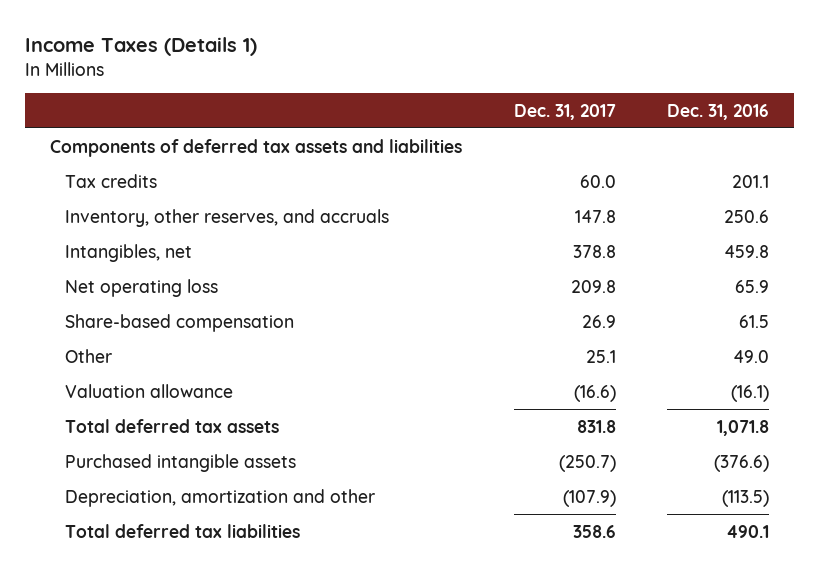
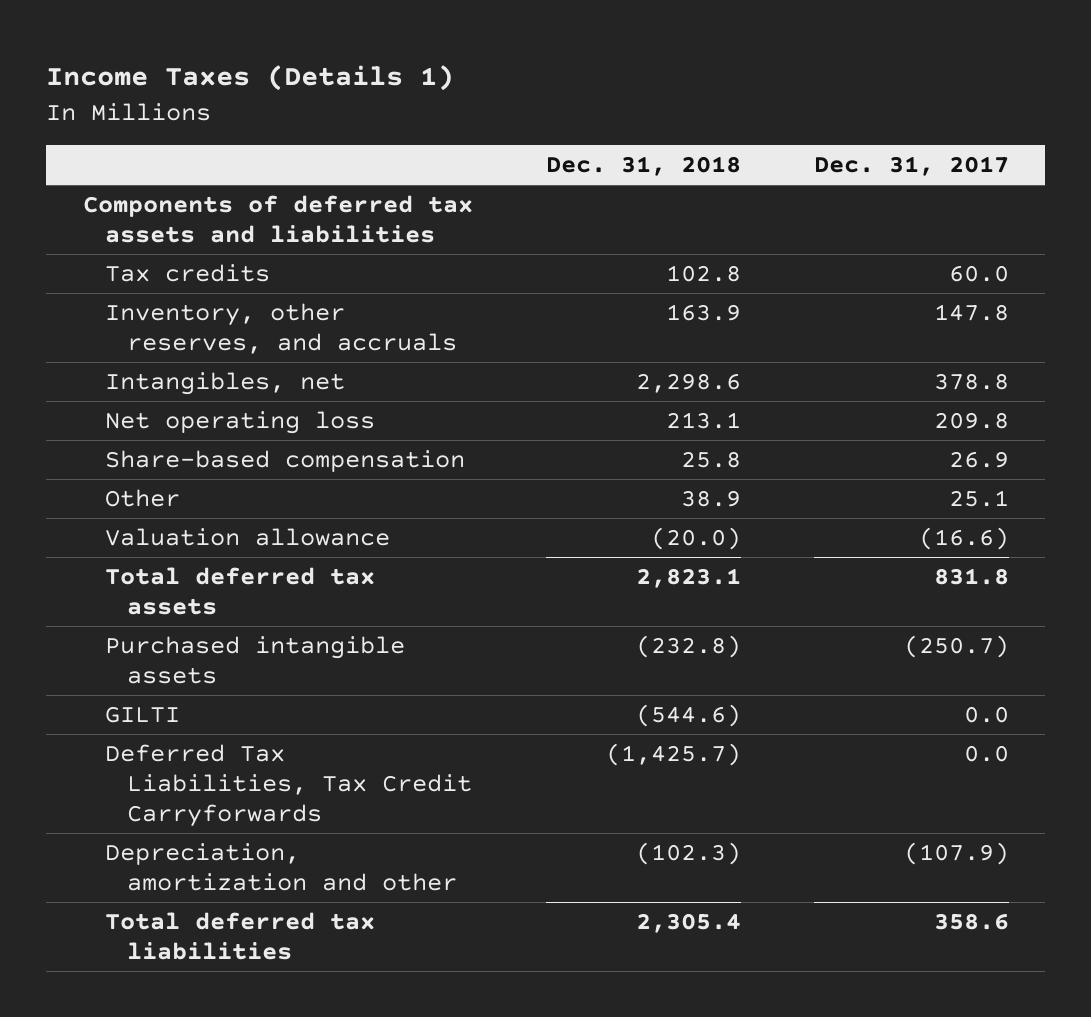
[666,103,769,120] Dec. 31, 2016 -> none
none -> [545,156,741,177] Dec. 31, 2018
none -> [105,706,181,724] GILTI
none -> [105,744,473,828] Deferred Tax Liabilities, Tax Credit Carryforwards

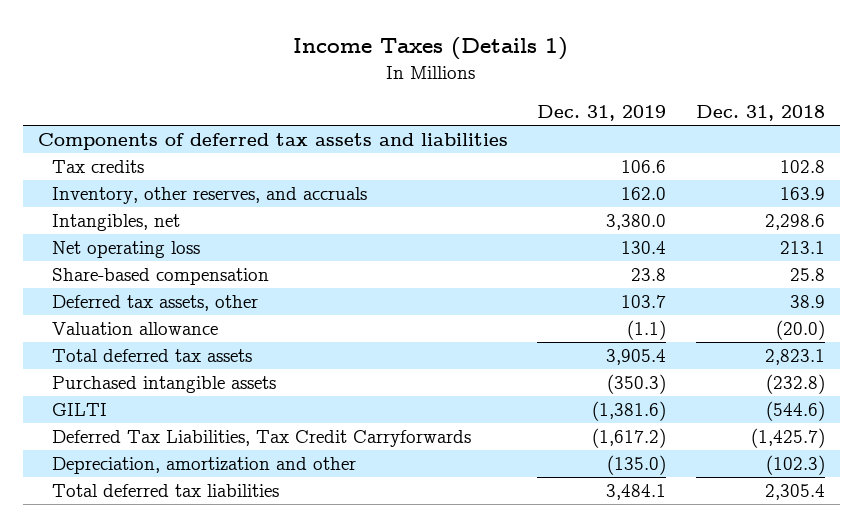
[813,156,1009,177] Dec. 31, 2017 -> none
none -> [537,105,667,122] Dec. 31, 2019
[105,489,181,508] Other -> [52,295,259,312] Deferred tax assets, other

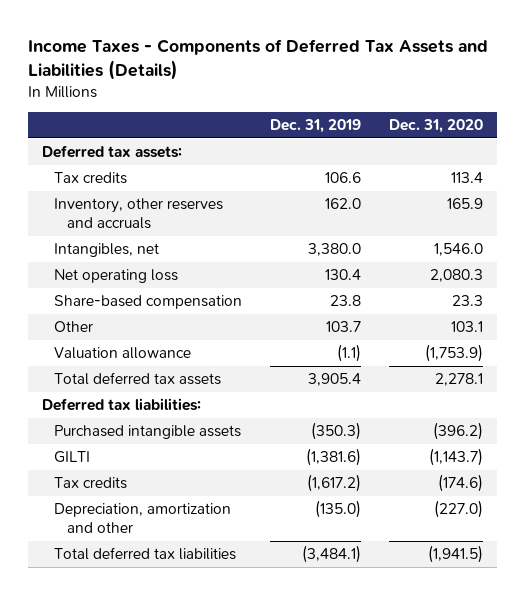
[293,36,569,60] Income Taxes (Details 1) -> [28,39,489,80] Income Taxes - Components of Deferred Tax Assets and Liabilities (Details)
[696,105,826,122] Dec. 31, 2018 -> none
none -> [388,118,483,133] Dec. 31, 2020
[37,133,508,151] Components of deferred tax assets and liabilities -> none
none -> [42,145,183,159] Deferred tax assets:
[52,187,368,205] Inventory, other reserves, and accruals -> [54,198,224,230] Inventory, other reserves and accruals
[52,295,259,312] Deferred tax assets, other -> [54,321,94,333] Other
none -> [42,398,202,412] Deferred tax liabilities:
[52,430,472,448] Deferred Tax Liabilities, Tax Credit Carryforwards -> [54,477,128,490] Tax credits
[606,484,667,501] 3,484.1 -> [302,545,362,564] (3,484.1)

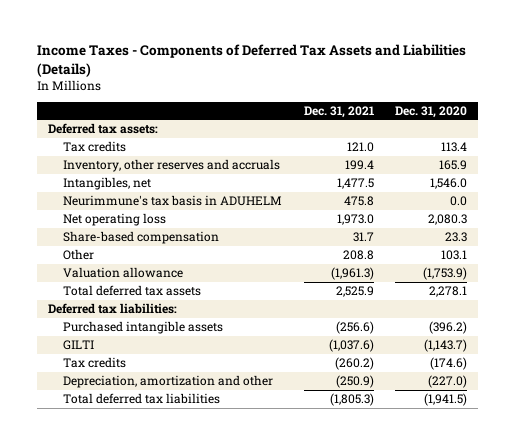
[270,118,362,133] Dec. 31, 2019 -> none
none -> [303,105,374,118] Dec. 31, 2021
none -> [63,195,283,207] Neurimmune's tax basis in ADUHELM

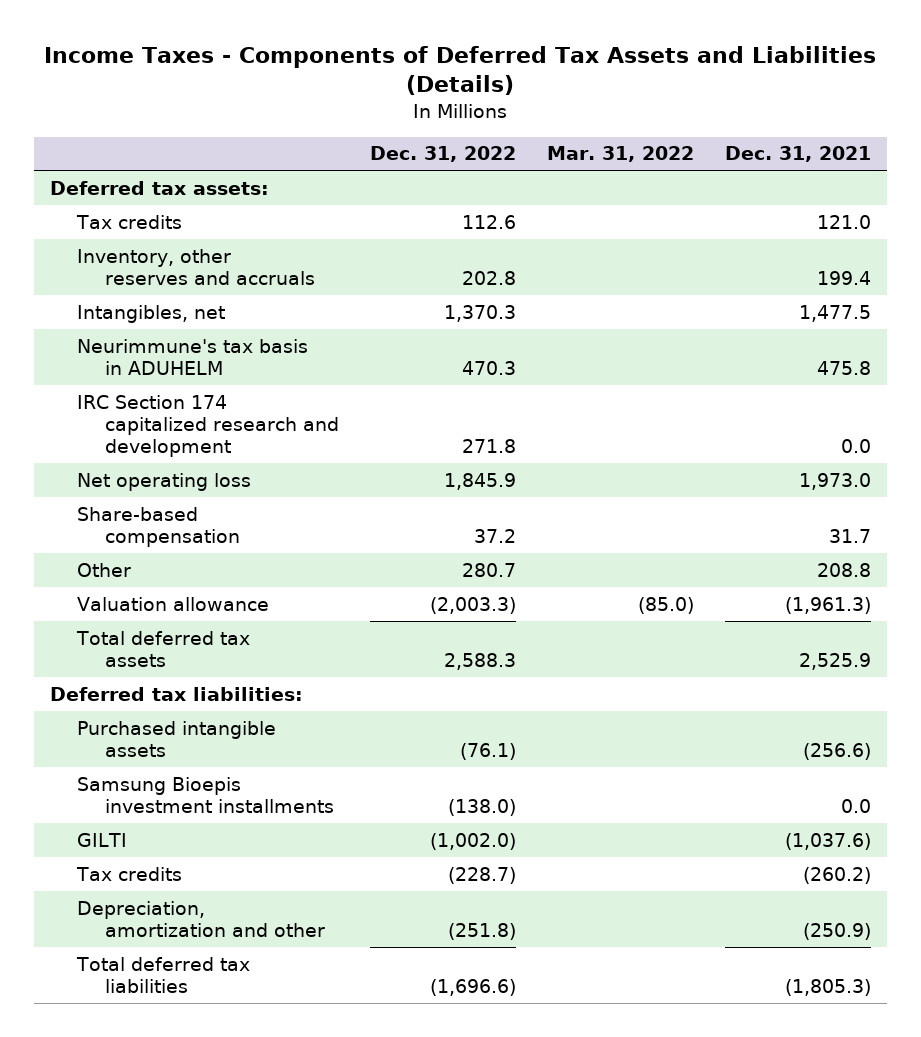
[395,105,468,118] Dec. 31, 2020 -> none
none -> [370,146,517,163] Dec. 31, 2022
none -> [547,146,695,163] Mar. 31, 2022
none -> [77,394,339,457] IRC Section 174 capitalized research and development
none -> [77,776,334,813] Samsung Bioepis investment installments

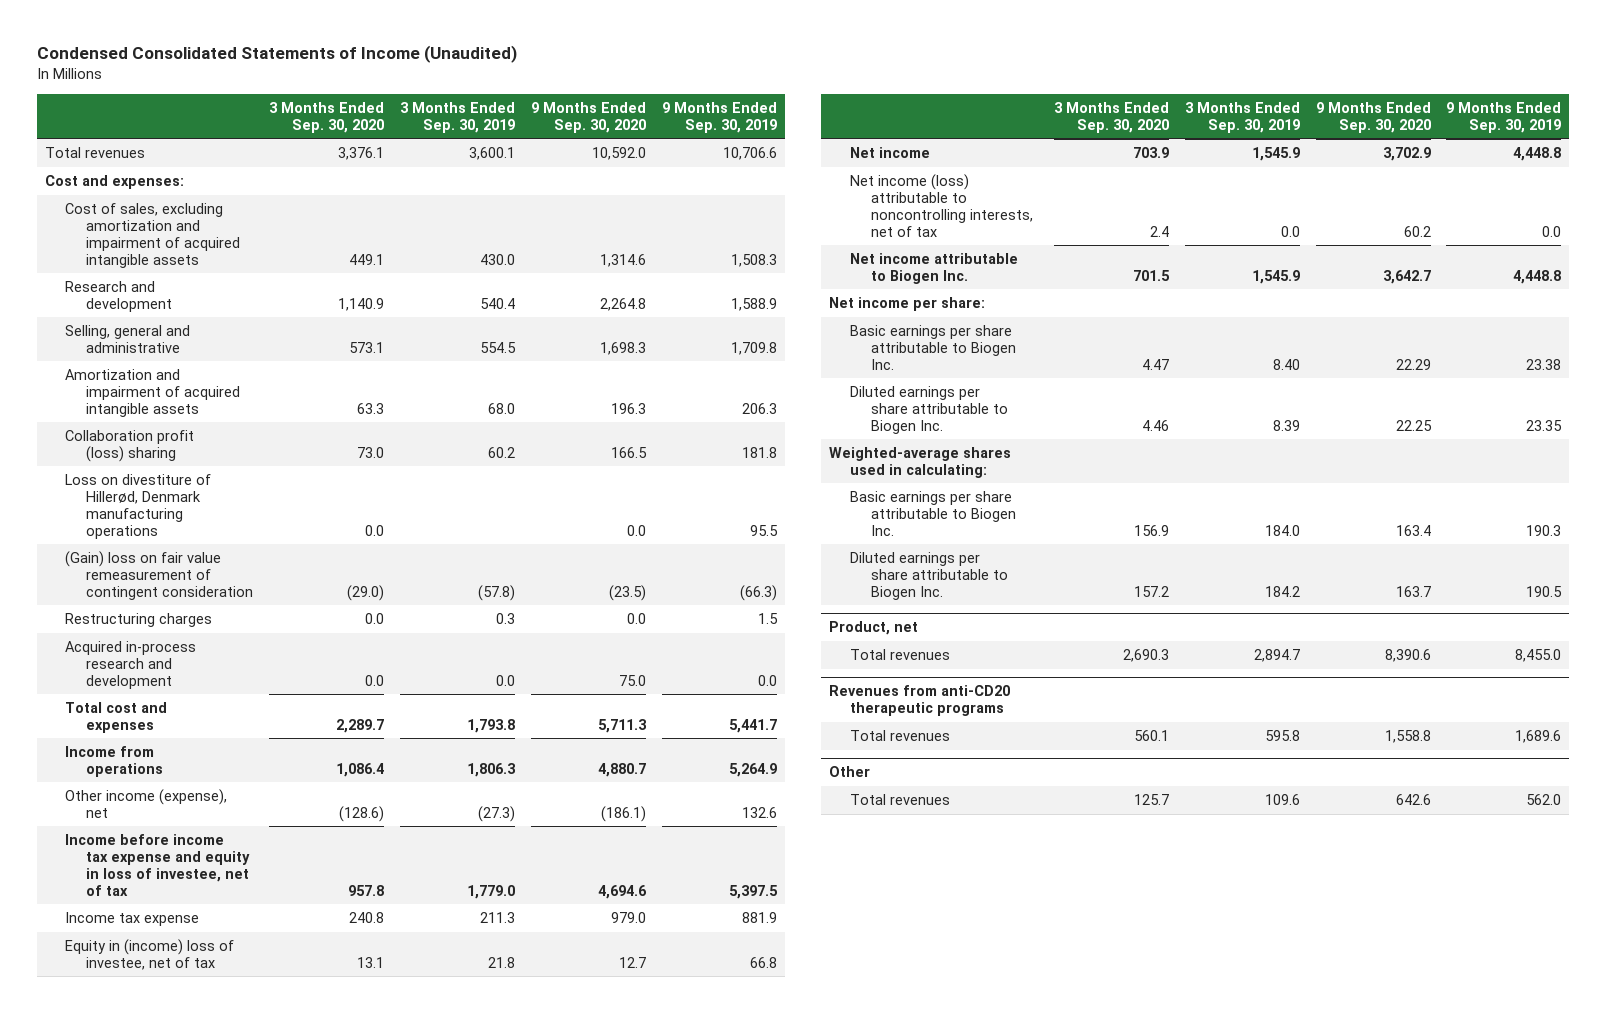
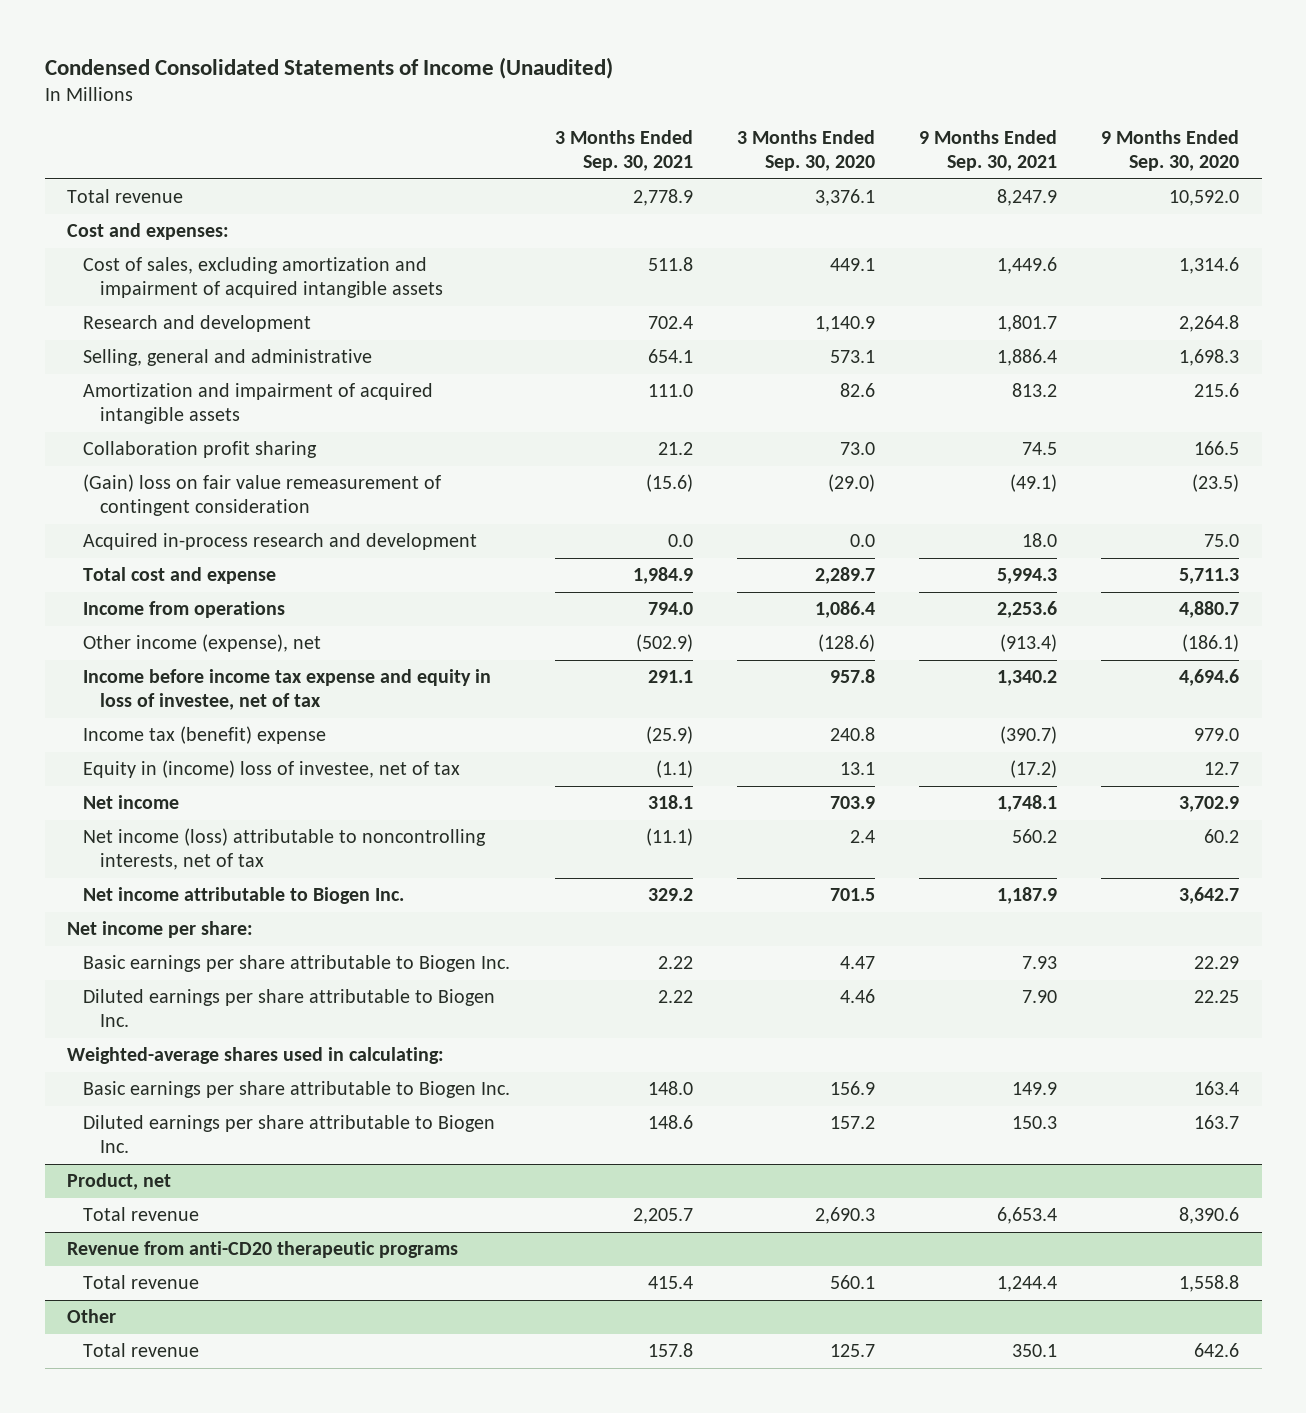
[400,101,516,133] 3 Months Ended Sep. 30, 2019 -> none
[661,101,777,133] 9 Months Ended Sep. 30, 2019 -> none
none -> [554,129,693,171] 3 Months Ended Sep. 30, 2021
none -> [919,129,1058,171] 9 Months Ended Sep. 30, 2021
[44,146,145,158] Total revenues -> [67,189,184,204] Total revenue
[65,473,212,539] Loss on divestiture of Hillerød, Denmark manufacturing operations -> none
[357,402,385,414] 63.3 -> [839,383,875,398] 82.6
[610,402,646,414] 196.3 -> [1194,383,1240,398] 215.6
[65,429,195,462] Collaboration profit (loss) sharing -> [83,441,318,459] Collaboration profit sharing
[65,612,213,627] Restructuring charges -> none
[65,701,168,733] Total cost and expenses -> [83,567,277,585] Total cost and expense
[65,911,200,926] Income tax expense -> [83,726,327,745] Income tax (benefit) expense
[850,648,951,660] Total revenues -> [83,1207,200,1222] Total revenue
[829,685,1011,717] Revenues from anti-CD20 therapeutic programs -> [67,1241,459,1259] Revenue from anti-CD20 therapeutic programs
[850,729,951,741] Total revenues -> [83,1275,200,1290] Total revenue
[850,793,951,805] Total revenues -> [83,1343,200,1358] Total revenue

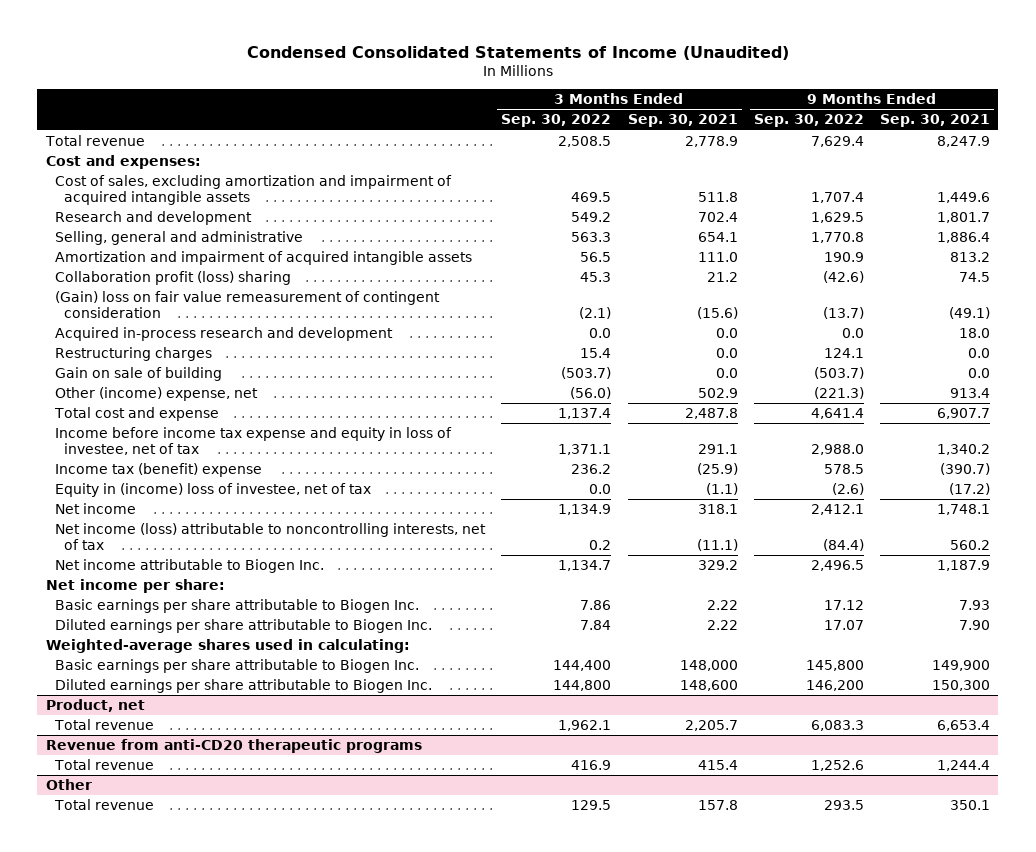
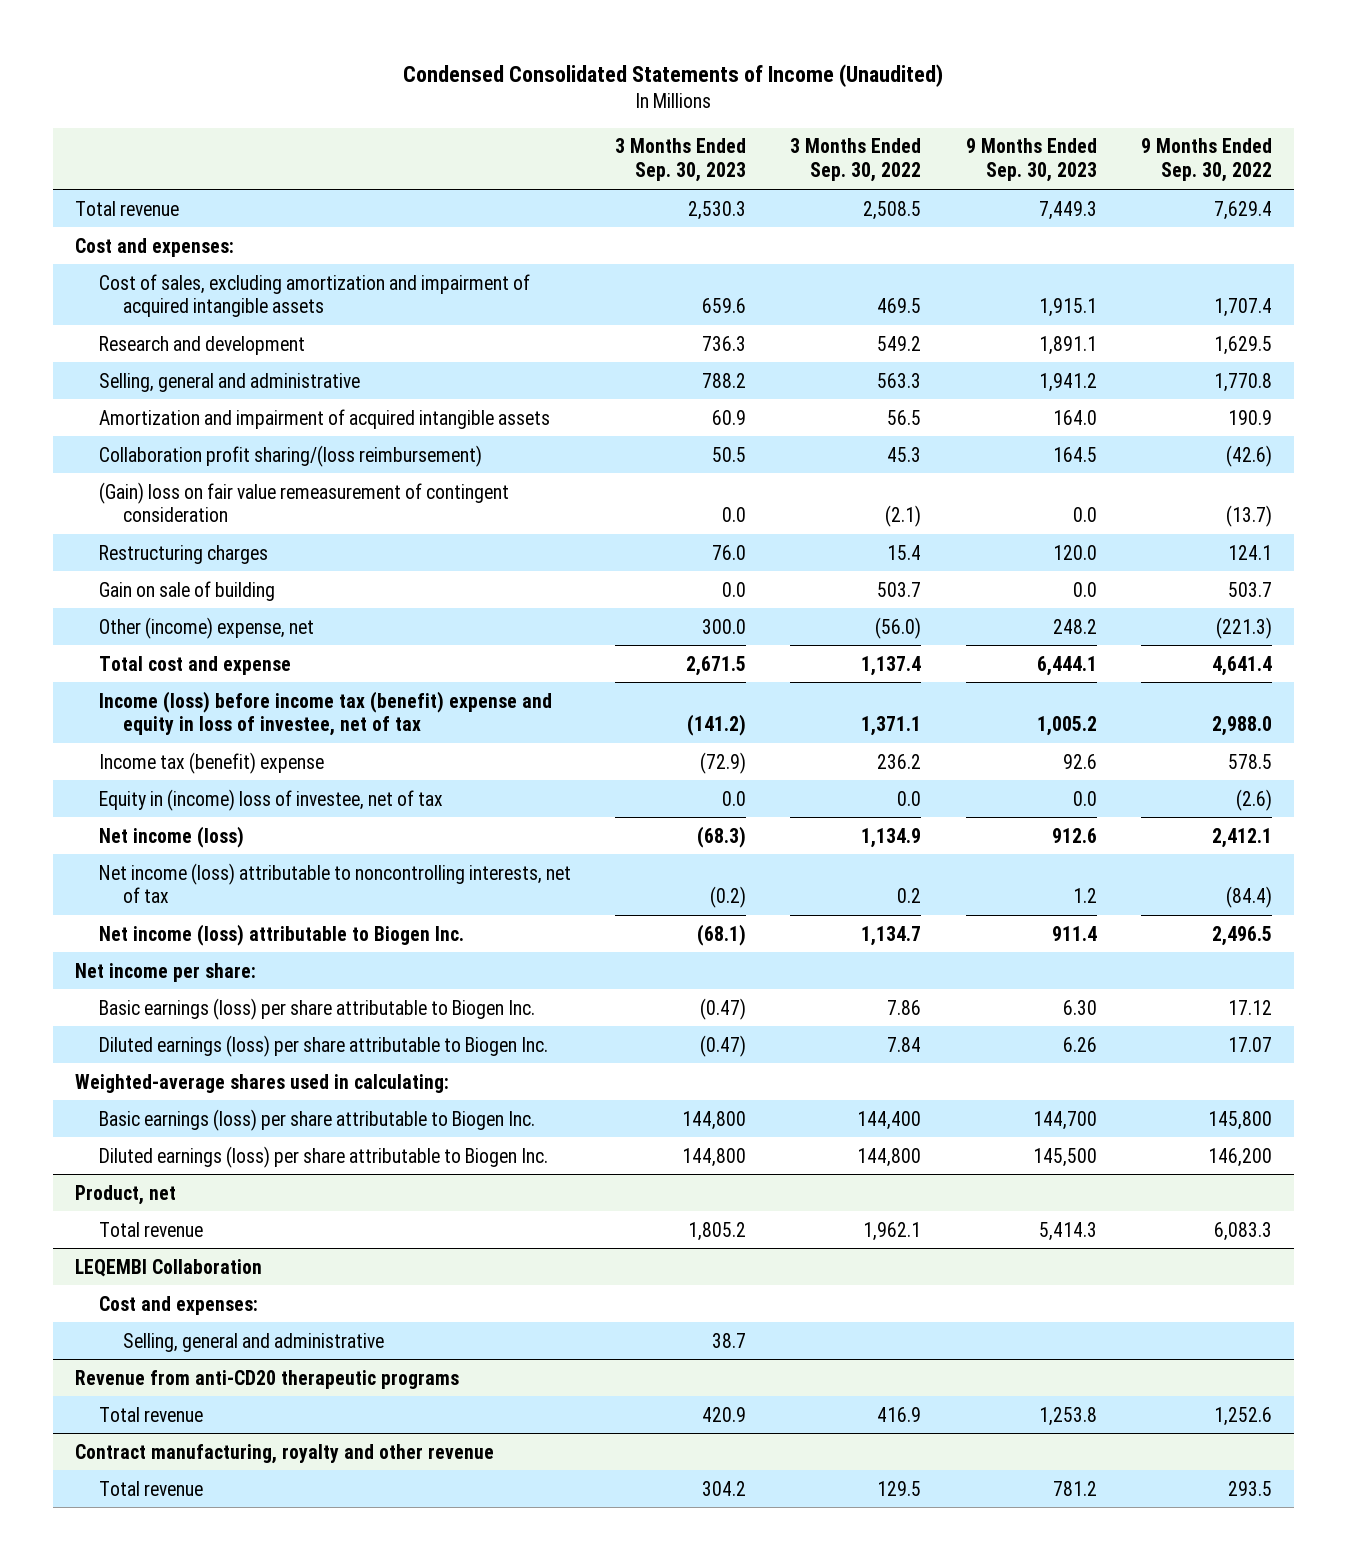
[627,114,738,128] Sep. 30, 2021 -> none
[880,114,991,128] Sep. 30, 2021 -> none
none -> [615,138,747,183] 3 Months Ended Sep. 30, 2023
none -> [965,138,1097,183] 9 Months Ended Sep. 30, 2023
[54,270,291,285] Collaboration profit (loss) sharing -> [98,444,482,467] Collaboration profit sharing/(loss reimbursement)
[54,326,393,341] Acquired in-process research and development -> none
[561,366,612,379] (503.7) -> [877,581,922,597] 503.7
[813,366,864,379] (503.7) -> [1227,581,1272,597] 503.7
[54,426,452,455] Income before income tax expense and equity in loss of investee, net of tax -> [98,690,552,737] Income (loss) before income tax (benefit) expense and equity in loss of investee, net of tax
[54,502,136,514] Net income -> [98,825,244,848] Net income (loss)
[54,558,324,573] Net income attributable to Biogen Inc. -> [98,923,464,946] Net income (loss) attributable to Biogen Inc.
[54,598,419,613] Basic earnings per share attributable to Biogen Inc. -> [98,997,535,1020] Basic earnings (loss) per share attributable to Biogen Inc.
[54,618,432,633] Diluted earnings per share attributable to Biogen Inc. -> [98,1034,548,1057] Diluted earnings (loss) per share attributable to Biogen Inc.
[54,658,419,673] Basic earnings per share attributable to Biogen Inc. -> [98,1108,535,1131] Basic earnings (loss) per share attributable to Biogen Inc.
[54,678,432,693] Diluted earnings per share attributable to Biogen Inc. -> [98,1145,548,1168] Diluted earnings (loss) per share attributable to Biogen Inc.
none -> [74,1258,262,1277] LEQEMBI Collaboration
none -> [98,1295,258,1315] Cost and expenses:
none -> [122,1332,384,1352] Selling, general and administrative
[45,778,92,790] Other -> [74,1443,494,1464] Contract manufacturing, royalty and other revenue

